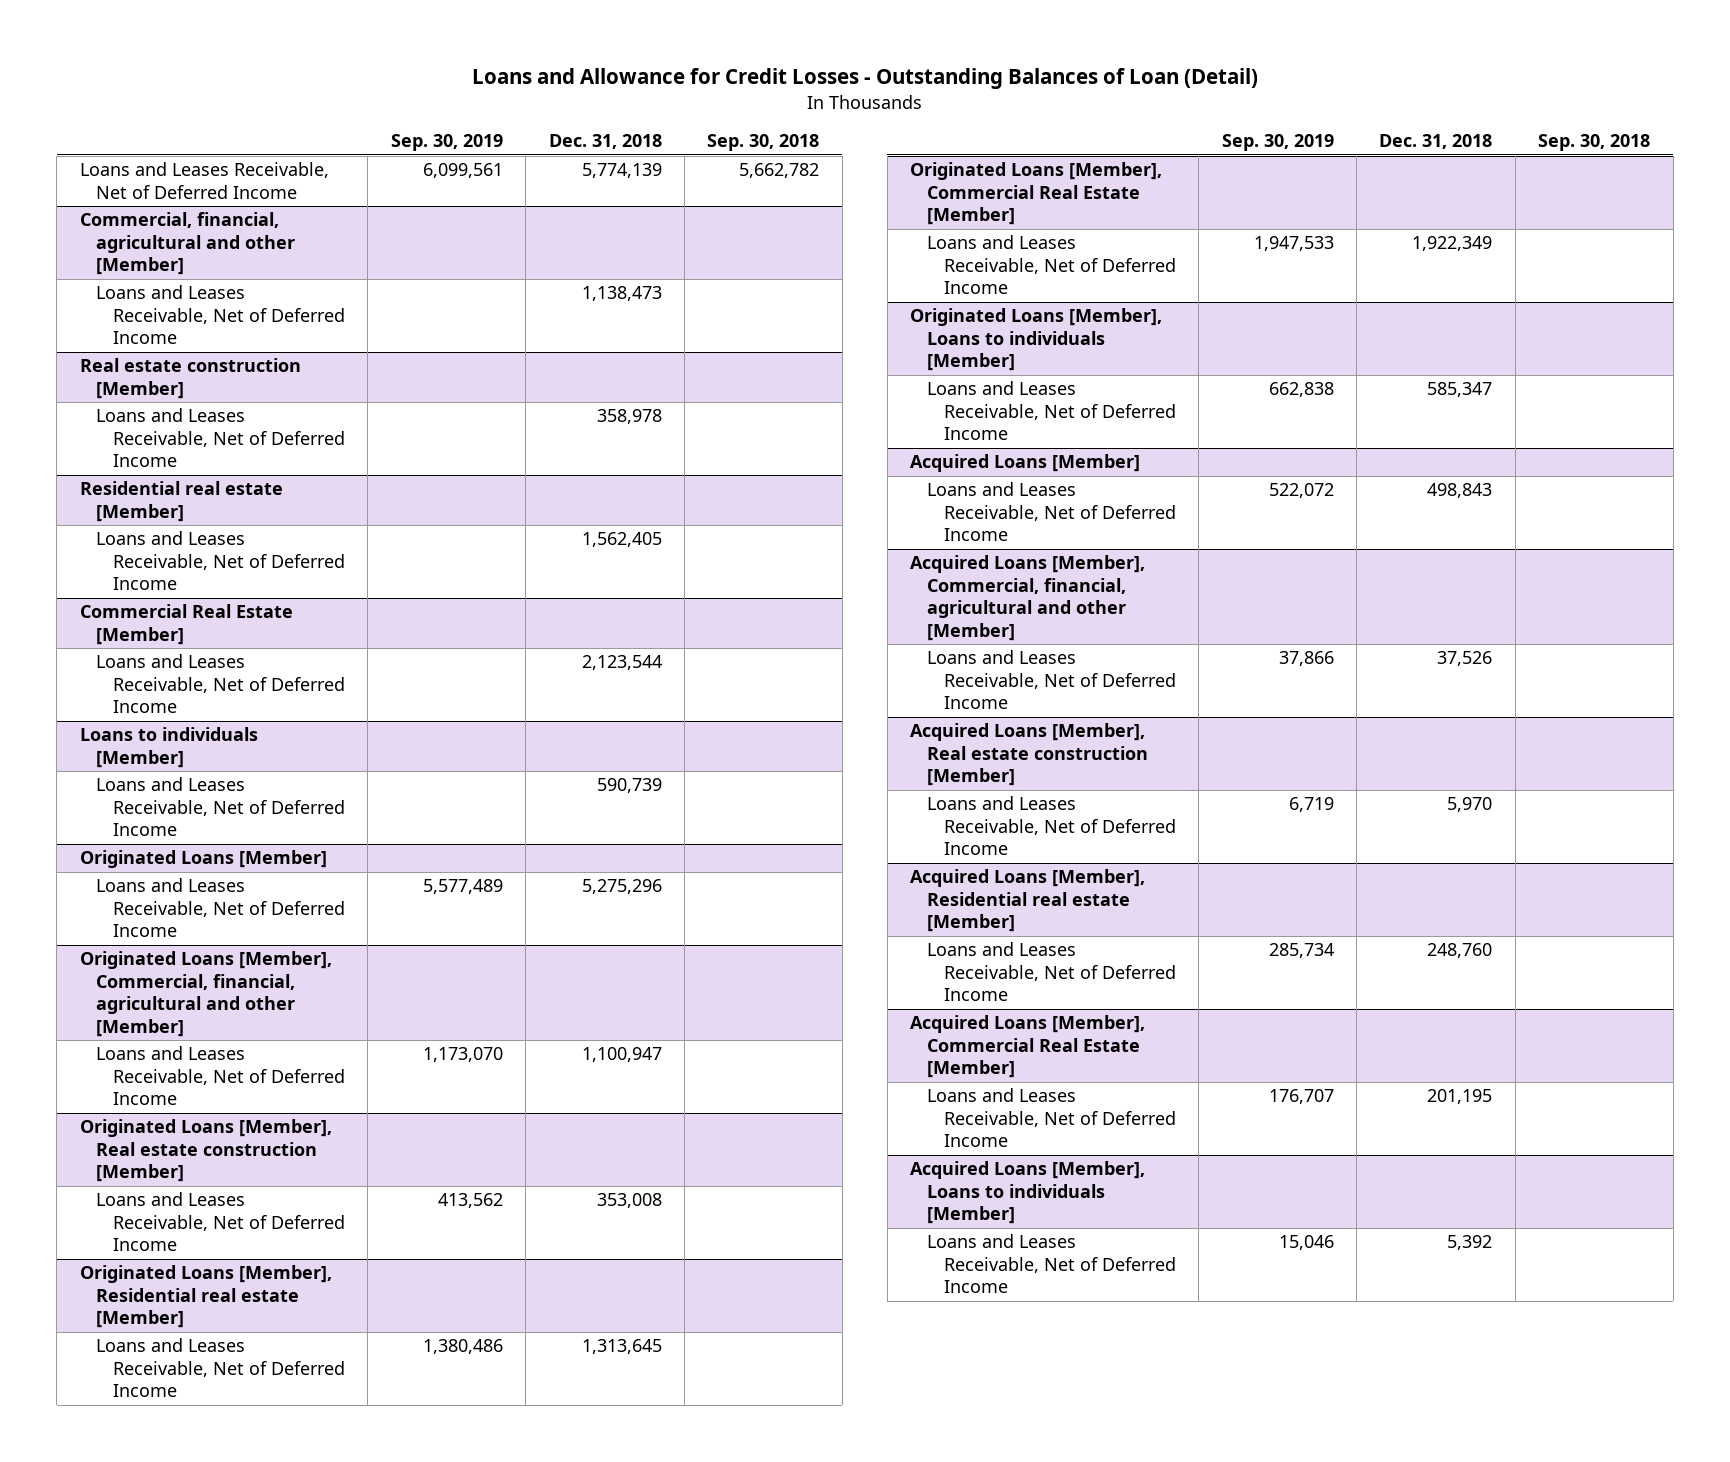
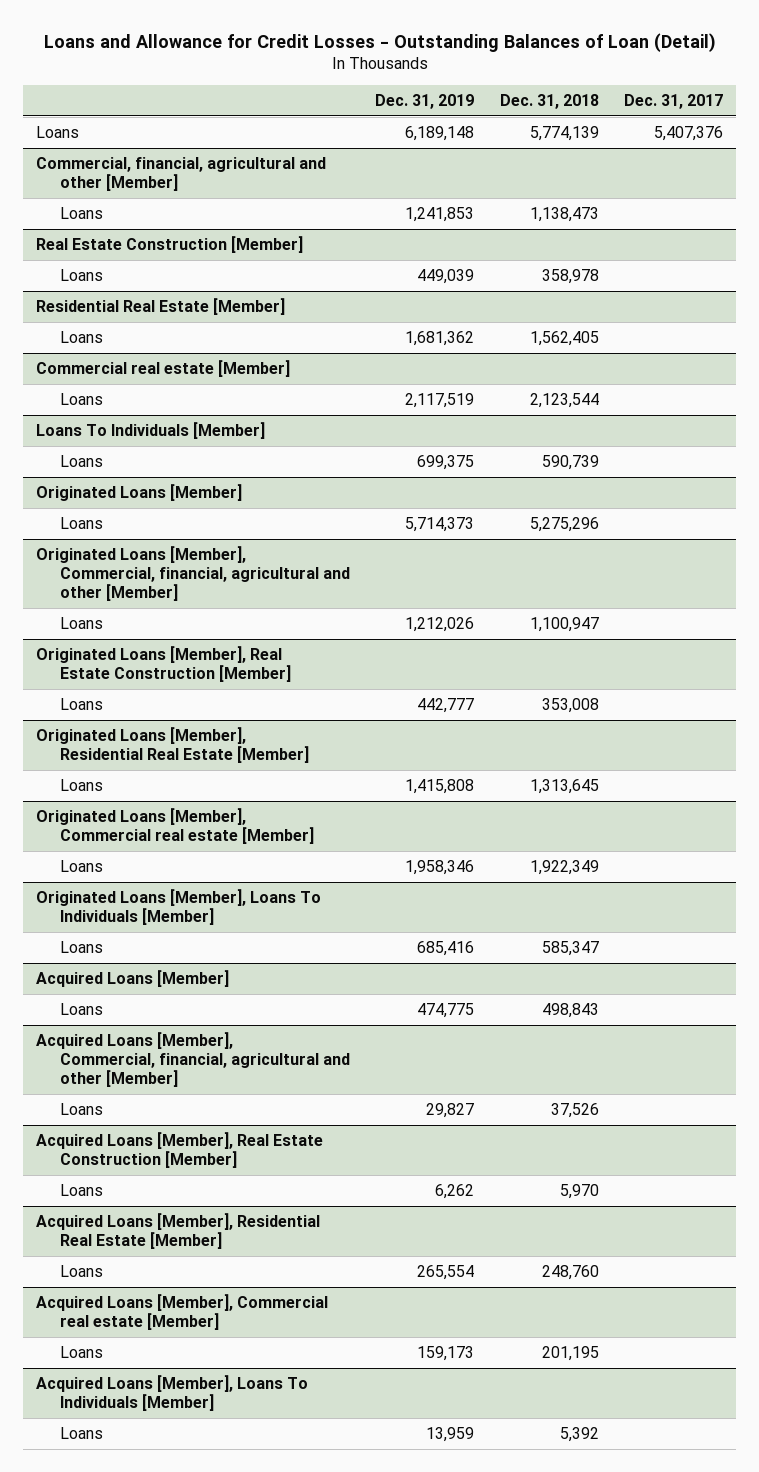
[390,134,503,152] Sep. 30, 2019 -> none
[707,134,820,152] Sep. 30, 2018 -> none
none -> [375,93,475,109] Dec. 31, 2019
none -> [624,93,724,109] Dec. 31, 2017
[79,162,329,199] Loans and Leases Receivable, Net of Deferred Income -> [35,126,79,139] Loans
[96,285,345,345] Loans and Leases Receivable, Net of Deferred Income -> [59,207,103,220] Loans
[79,358,301,399] Real estate construction [Member] -> [35,236,303,254] Real Estate Construction [Member]
[96,408,345,468] Loans and Leases Receivable, Net of Deferred Income -> [59,269,103,282] Loans
[79,481,283,522] Residential real estate [Member] -> [35,298,285,316] Residential Real Estate [Member]
[96,531,345,591] Loans and Leases Receivable, Net of Deferred Income -> [59,331,103,344] Loans
[79,604,293,645] Commercial Real Estate [Member] -> [35,360,290,378] Commercial real estate [Member]
[96,654,345,714] Loans and Leases Receivable, Net of Deferred Income -> [59,393,103,406] Loans
[79,727,258,768] Loans to individuals [Member] -> [35,422,265,440] Loans To Individuals [Member]
[96,777,345,837] Loans and Leases Receivable, Net of Deferred Income -> [59,455,103,468] Loans
[96,878,345,938] Loans and Leases Receivable, Net of Deferred Income -> [59,517,103,530] Loans
[96,1046,345,1106] Loans and Leases Receivable, Net of Deferred Income -> [59,617,103,630] Loans
[79,1119,332,1183] Originated Loans [Member], Real estate construction [Member] -> [35,646,291,682] Originated Loans [Member], Real Estate Construction [Member]
[96,1192,345,1252] Loans and Leases Receivable, Net of Deferred Income -> [59,698,103,711] Loans
[79,1265,332,1329] Originated Loans [Member], Residential real estate [Member] -> [35,727,309,763] Originated Loans [Member], Residential Real Estate [Member]
[96,1338,345,1398] Loans and Leases Receivable, Net of Deferred Income -> [59,779,103,792] Loans
[910,162,1163,226] Originated Loans [Member], Commercial Real Estate [Member] -> [35,808,314,844] Originated Loans [Member], Commercial real estate [Member]
[926,235,1176,295] Loans and Leases Receivable, Net of Deferred Income -> [59,860,103,873] Loans
[910,308,1163,372] Originated Loans [Member], Loans to individuals [Member] -> [35,889,321,925] Originated Loans [Member], Loans To Individuals [Member]
[926,381,1176,441] Loans and Leases Receivable, Net of Deferred Income -> [59,941,103,954] Loans
[926,482,1176,542] Loans and Leases Receivable, Net of Deferred Income -> [59,1003,103,1016] Loans
[926,650,1176,710] Loans and Leases Receivable, Net of Deferred Income -> [59,1103,103,1116] Loans
[910,723,1148,787] Acquired Loans [Member], Real estate construction [Member] -> [35,1132,323,1168] Acquired Loans [Member], Real Estate Construction [Member]
[926,796,1176,856] Loans and Leases Receivable, Net of Deferred Income -> [59,1184,103,1197] Loans
[910,869,1146,933] Acquired Loans [Member], Residential real estate [Member] -> [35,1213,320,1249] Acquired Loans [Member], Residential Real Estate [Member]
[926,942,1176,1002] Loans and Leases Receivable, Net of Deferred Income -> [59,1265,103,1278] Loans
[910,1015,1146,1079] Acquired Loans [Member], Commercial Real Estate [Member] -> [35,1294,328,1330] Acquired Loans [Member], Commercial real estate [Member]
[926,1088,1176,1148] Loans and Leases Receivable, Net of Deferred Income -> [59,1346,103,1359] Loans
[910,1161,1146,1225] Acquired Loans [Member], Loans to individuals [Member] -> [35,1375,308,1411] Acquired Loans [Member], Loans To Individuals [Member]
[926,1234,1176,1294] Loans and Leases Receivable, Net of Deferred Income -> [59,1427,103,1440] Loans

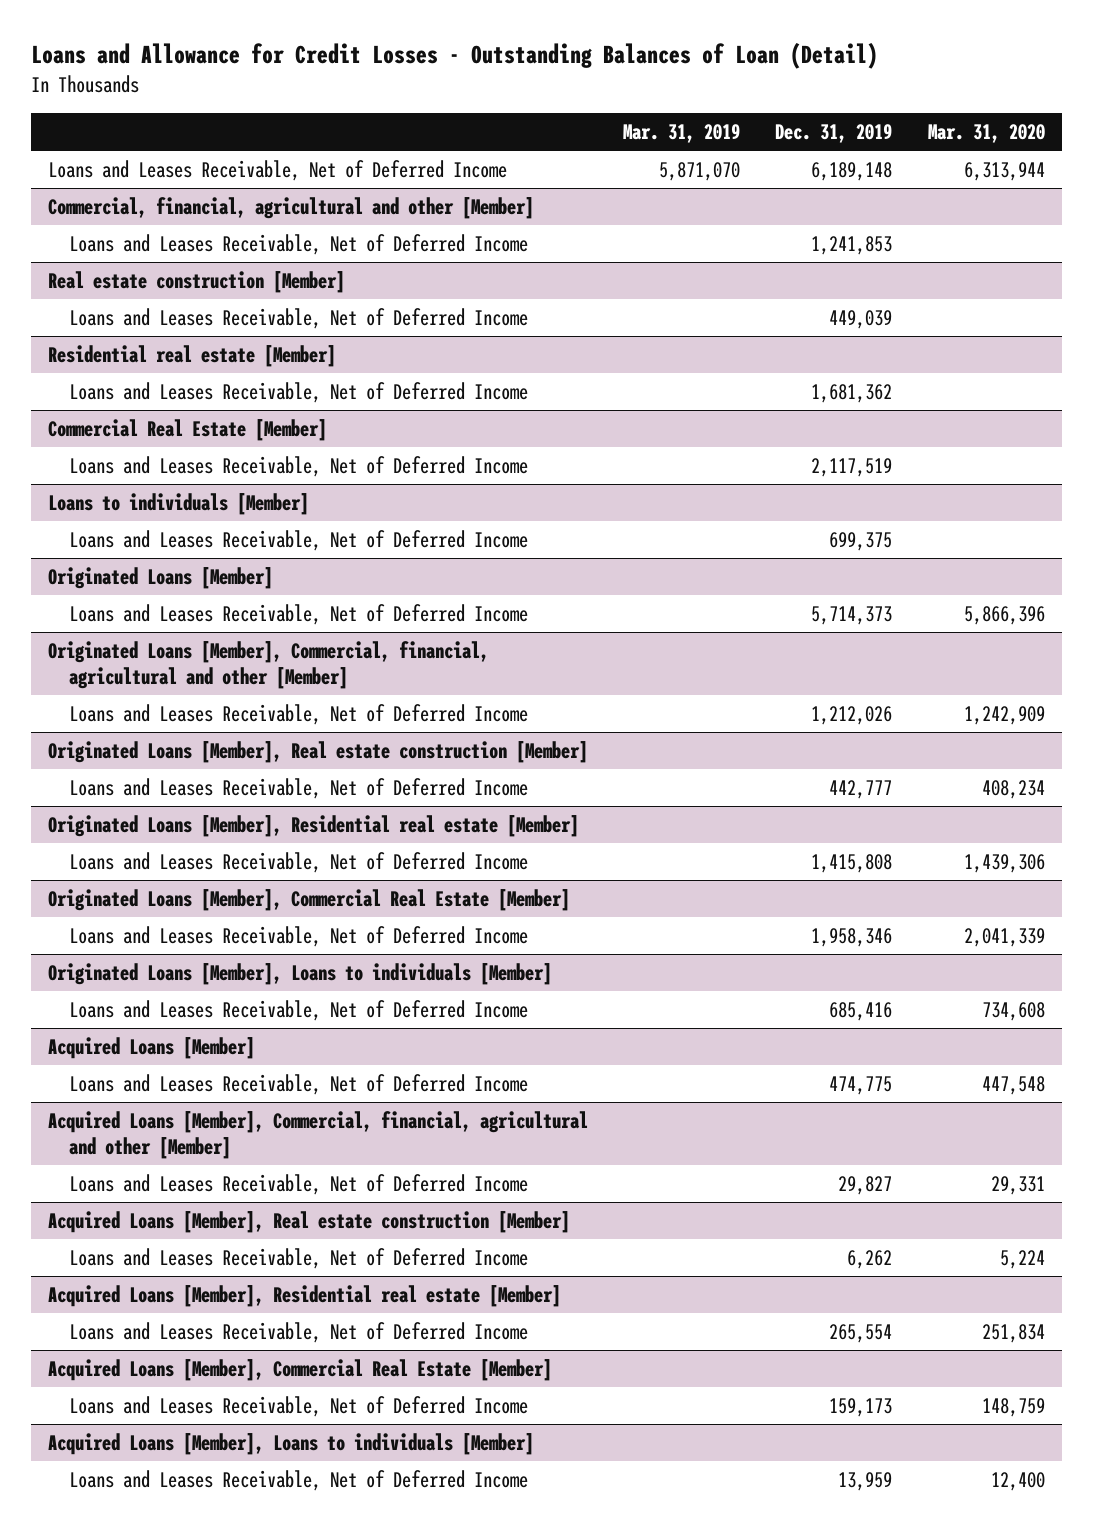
[499,93,599,109] Dec. 31, 2018 -> none
[624,93,724,109] Dec. 31, 2017 -> none
none -> [623,123,741,143] Mar. 31, 2019
none -> [927,123,1045,143] Mar. 31, 2020
[35,126,79,139] Loans -> [48,159,508,181] Loans and Leases Receivable, Net of Deferred Income
[59,207,103,220] Loans -> [68,233,528,255] Loans and Leases Receivable, Net of Deferred Income
[35,236,303,254] Real Estate Construction [Member] -> [48,270,346,293] Real estate construction [Member]
[59,269,103,282] Loans -> [68,307,528,329] Loans and Leases Receivable, Net of Deferred Income
[35,298,285,316] Residential Real Estate [Member] -> [48,344,337,367] Residential real estate [Member]
[59,331,103,344] Loans -> [68,381,528,403] Loans and Leases Receivable, Net of Deferred Income
[35,360,290,378] Commercial real estate [Member] -> [48,418,328,441] Commercial Real Estate [Member]
[59,393,103,406] Loans -> [68,455,528,477] Loans and Leases Receivable, Net of Deferred Income
[35,422,265,440] Loans To Individuals [Member] -> [48,492,310,515] Loans to individuals [Member]
[59,455,103,468] Loans -> [68,529,528,551] Loans and Leases Receivable, Net of Deferred Income
[59,517,103,530] Loans -> [68,603,528,625] Loans and Leases Receivable, Net of Deferred Income
[59,617,103,630] Loans -> [68,703,528,725] Loans and Leases Receivable, Net of Deferred Income
[35,646,291,682] Originated Loans [Member], Real Estate Construction [Member] -> [48,740,589,763] Originated Loans [Member], Real estate construction [Member]
[59,698,103,711] Loans -> [68,777,528,799] Loans and Leases Receivable, Net of Deferred Income
[35,727,309,763] Originated Loans [Member], Residential Real Estate [Member] -> [48,814,580,837] Originated Loans [Member], Residential real estate [Member]
[59,779,103,792] Loans -> [68,851,528,873] Loans and Leases Receivable, Net of Deferred Income
[35,808,314,844] Originated Loans [Member], Commercial real estate [Member] -> [48,888,571,911] Originated Loans [Member], Commercial Real Estate [Member]
[59,860,103,873] Loans -> [68,925,528,947] Loans and Leases Receivable, Net of Deferred Income
[35,889,321,925] Originated Loans [Member], Loans To Individuals [Member] -> [48,962,553,985] Originated Loans [Member], Loans to individuals [Member]
[59,941,103,954] Loans -> [68,999,528,1021] Loans and Leases Receivable, Net of Deferred Income
[59,1003,103,1016] Loans -> [68,1073,528,1095] Loans and Leases Receivable, Net of Deferred Income
[59,1103,103,1116] Loans -> [68,1173,528,1195] Loans and Leases Receivable, Net of Deferred Income
[35,1132,323,1168] Acquired Loans [Member], Real Estate Construction [Member] -> [48,1210,571,1233] Acquired Loans [Member], Real estate construction [Member]
[59,1184,103,1197] Loans -> [68,1247,528,1269] Loans and Leases Receivable, Net of Deferred Income
[35,1213,320,1249] Acquired Loans [Member], Residential Real Estate [Member] -> [48,1284,562,1307] Acquired Loans [Member], Residential real estate [Member]
[59,1265,103,1278] Loans -> [68,1321,528,1343] Loans and Leases Receivable, Net of Deferred Income
[35,1294,328,1330] Acquired Loans [Member], Commercial real estate [Member] -> [48,1358,553,1381] Acquired Loans [Member], Commercial Real Estate [Member]
[59,1346,103,1359] Loans -> [68,1395,528,1417] Loans and Leases Receivable, Net of Deferred Income
[35,1375,308,1411] Acquired Loans [Member], Loans To Individuals [Member] -> [48,1432,535,1455] Acquired Loans [Member], Loans to individuals [Member]
[59,1427,103,1440] Loans -> [68,1469,528,1491] Loans and Leases Receivable, Net of Deferred Income

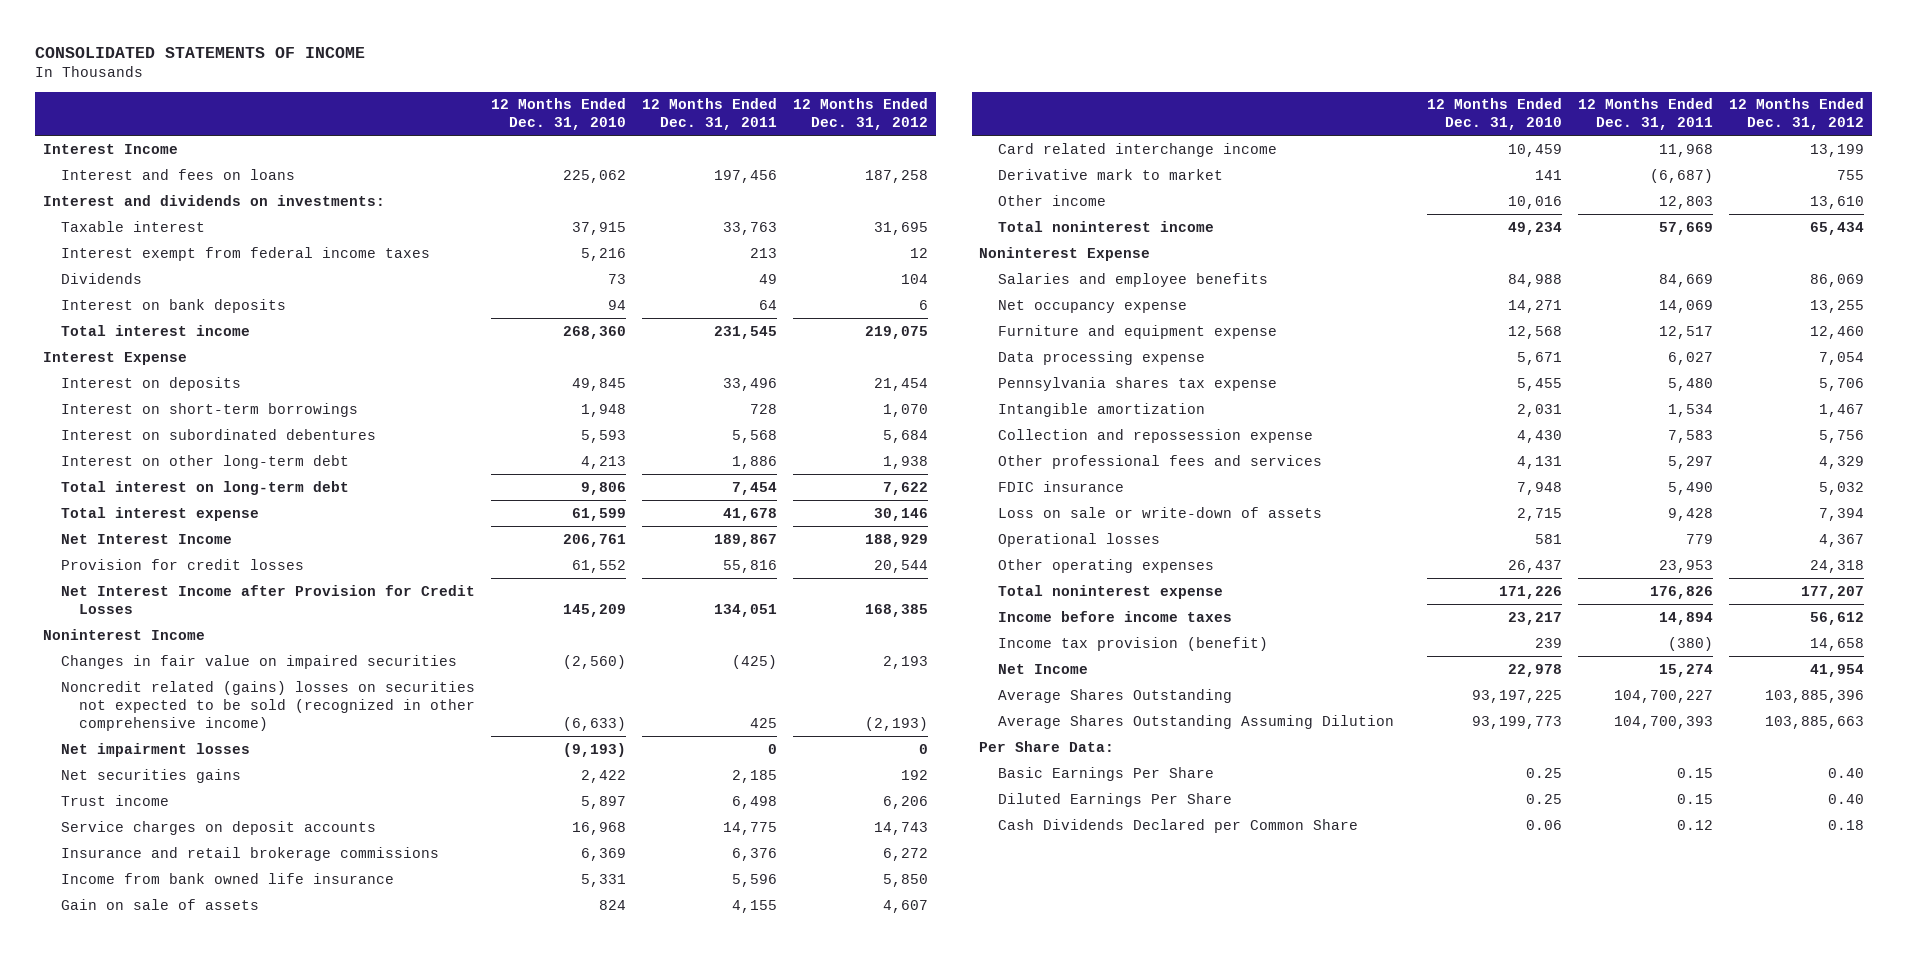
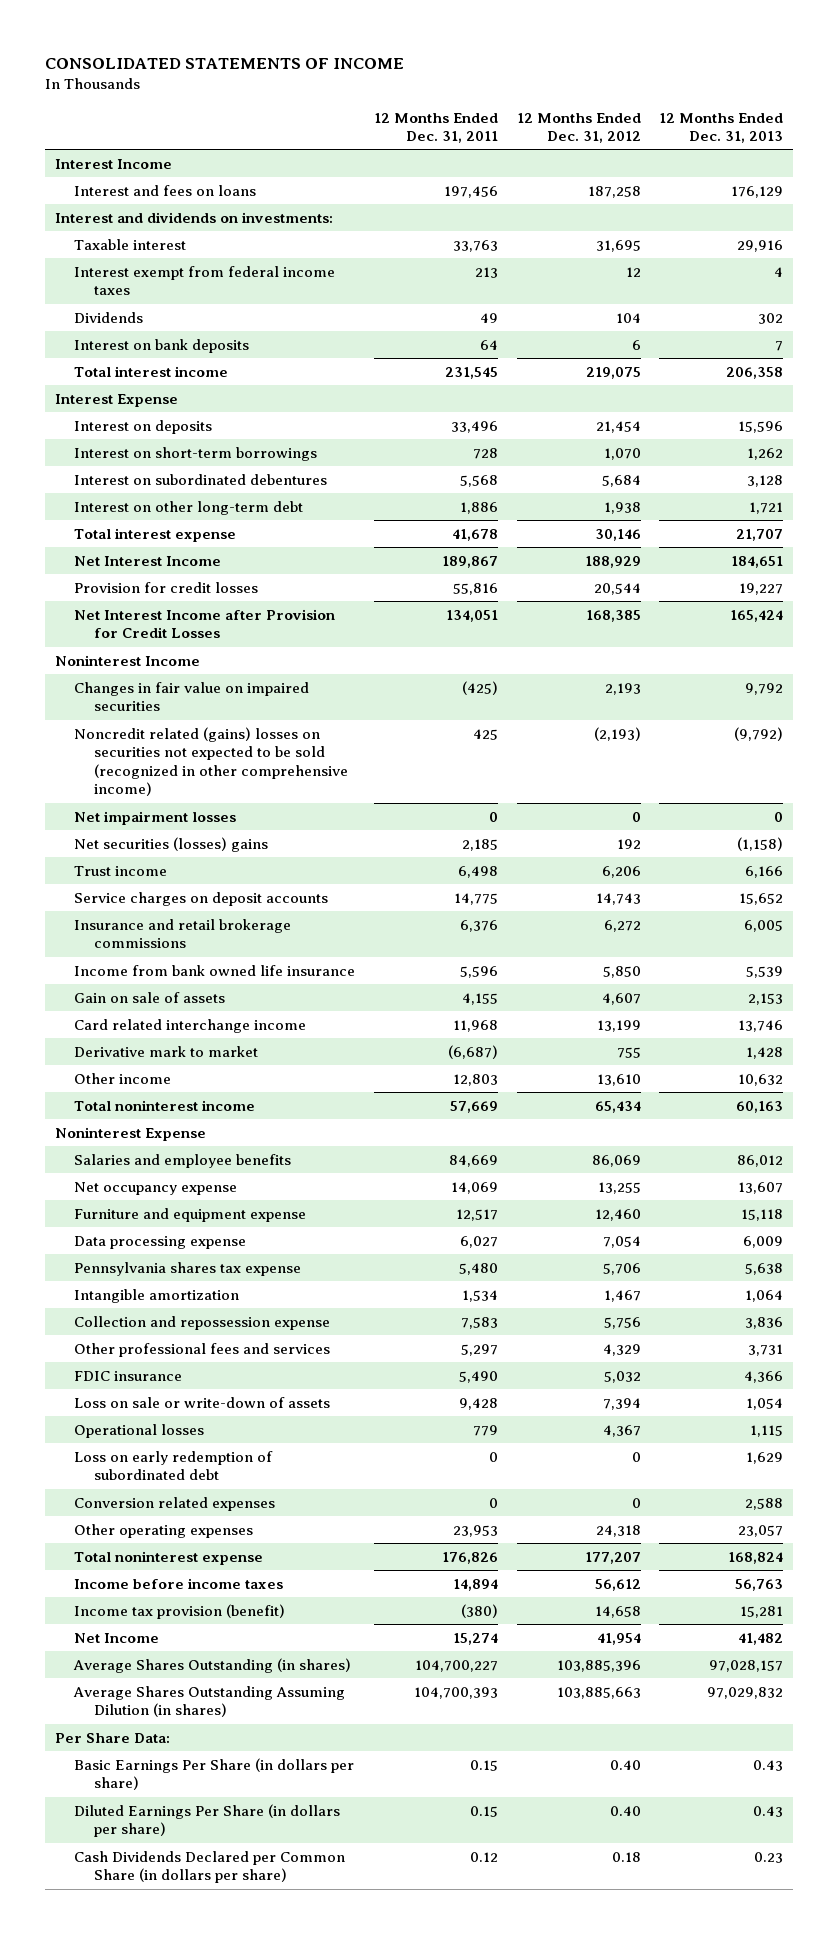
[491,98,627,131] 12 Months Ended Dec. 31, 2010 -> none
none -> [659,112,784,143] 12 Months Ended Dec. 31, 2013
[61,480,350,495] Total interest on long-term debt -> none
[61,768,242,783] Net securities gains -> [74,836,269,852] Net securities (losses) gains
none -> [74,1450,274,1481] Loss on early redemption of subordinated debt
none -> [74,1496,276,1511] Conversion related expenses
[997,688,1232,703] Average Shares Outstanding -> [73,1657,352,1673] Average Shares Outstanding (in shares)
[997,714,1394,729] Average Shares Outstanding Assuming Dilution -> [73,1685,346,1718] Average Shares Outstanding Assuming Dilution (in shares)
[997,766,1214,781] Basic Earnings Per Share -> [74,1757,355,1791] Basic Earnings Per Share (in dollars per share)
[997,792,1232,807] Diluted Earnings Per Share -> [74,1803,341,1838] Diluted Earnings Per Share (in dollars per share)
[997,818,1358,833] Cash Dividends Declared per Common Share -> [74,1850,346,1884] Cash Dividends Declared per Common Share (in dollars per share)

